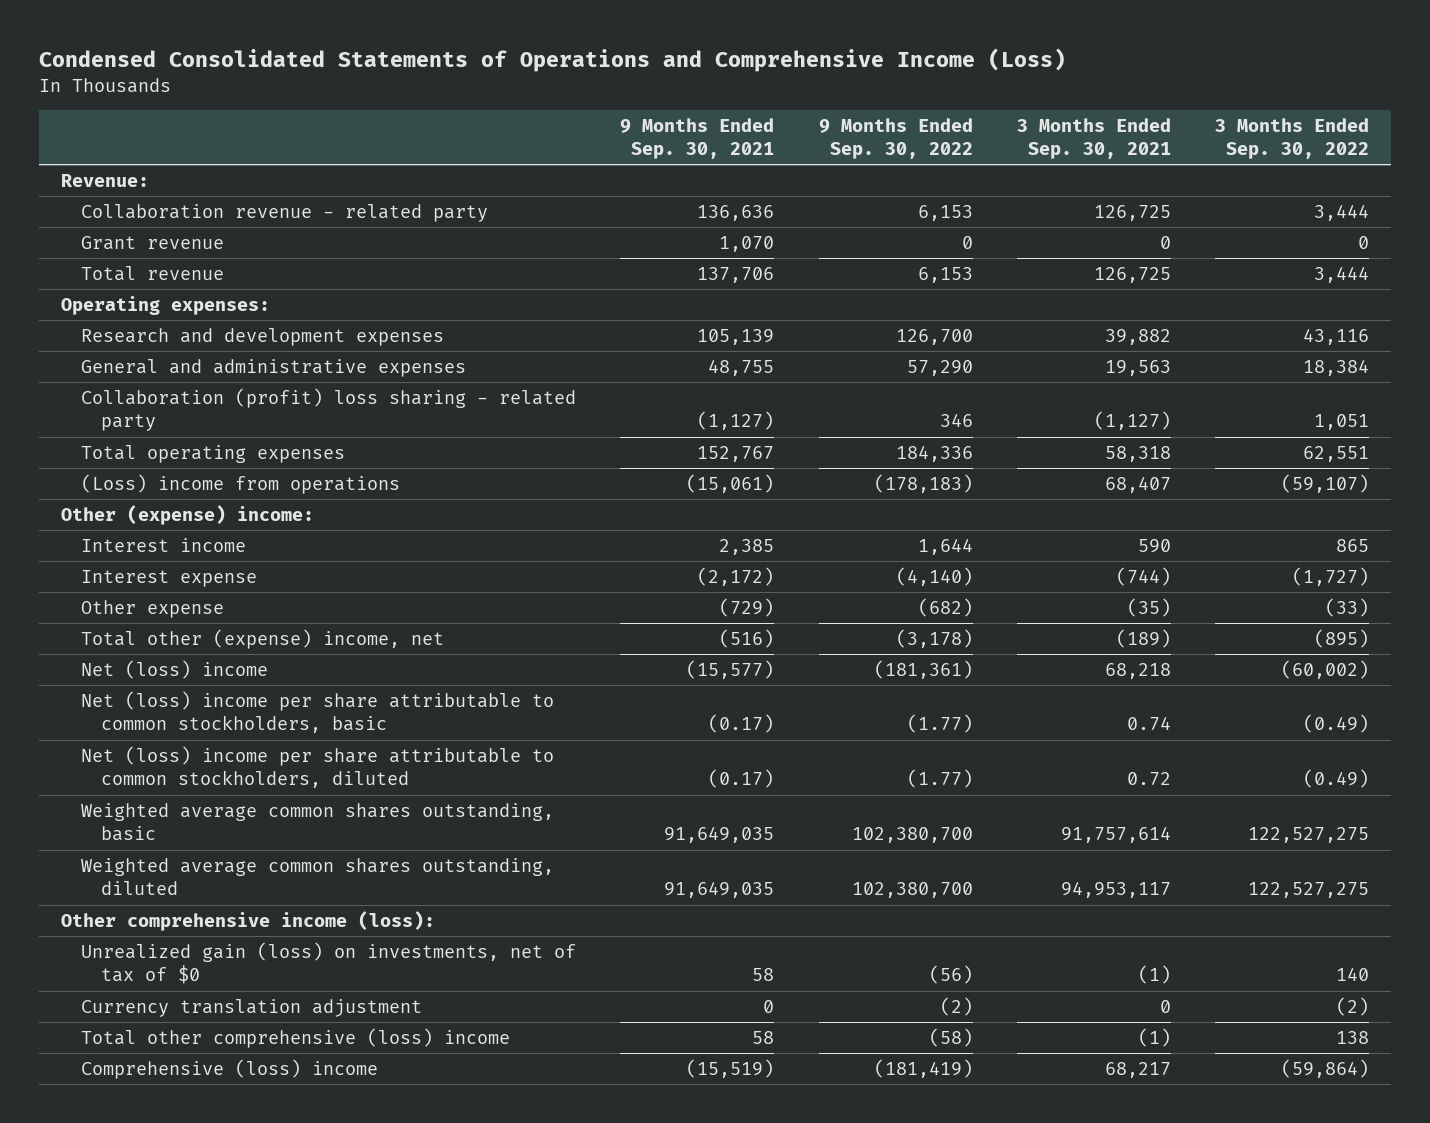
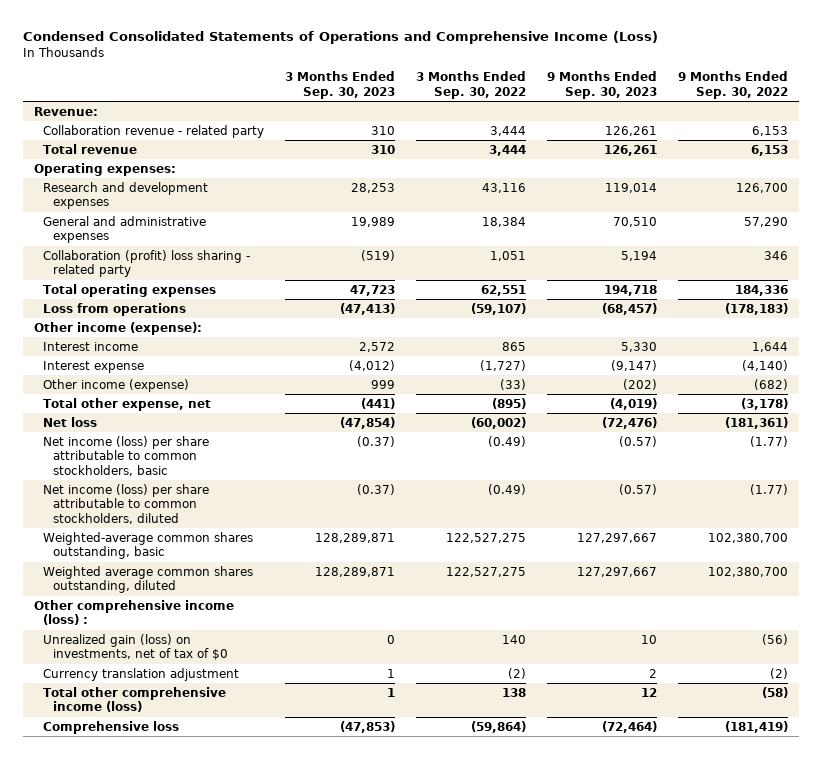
[620,117,775,159] 9 Months Ended Sep. 30, 2021 -> none
[1016,117,1171,159] 3 Months Ended Sep. 30, 2021 -> none
none -> [285,71,396,100] 3 Months Ended Sep. 30, 2023
none -> [547,71,658,100] 9 Months Ended Sep. 30, 2023
[81,236,225,251] Grant revenue -> none
[81,474,401,495] (Loss) income from operations -> [43,302,187,316] Loss from operations
[61,505,315,526] Other (expense) income: -> [33,321,202,335] Other income (expense):
[81,600,225,619] Other expense -> [43,378,190,392] Other income (expense)
[81,629,445,650] Total other (expense) income, net -> [43,397,212,411] Total other expense, net
[81,660,269,680] Net (loss) income -> [43,416,98,427] Net loss
[81,691,555,734] Net (loss) income per share attributable to common stockholders, basic -> [43,435,210,476] Net income (loss) per share attributable to common stockholders, basic
[81,746,555,789] Net (loss) income per share attributable to common stockholders, diluted -> [43,483,210,524] Net income (loss) per share attributable to common stockholders, diluted
[81,803,555,842] Weighted average common shares outstanding, basic -> [43,531,254,560] Weighted-average common shares outstanding, basic
[61,911,436,932] Other comprehensive income (loss): -> [33,599,234,626] Other comprehensive income (loss) :
[81,1028,511,1049] Total other comprehensive (loss) income -> [43,686,227,713] Total other comprehensive income (loss)
[81,1059,379,1080] Comprehensive (loss) income -> [43,720,180,734] Comprehensive loss

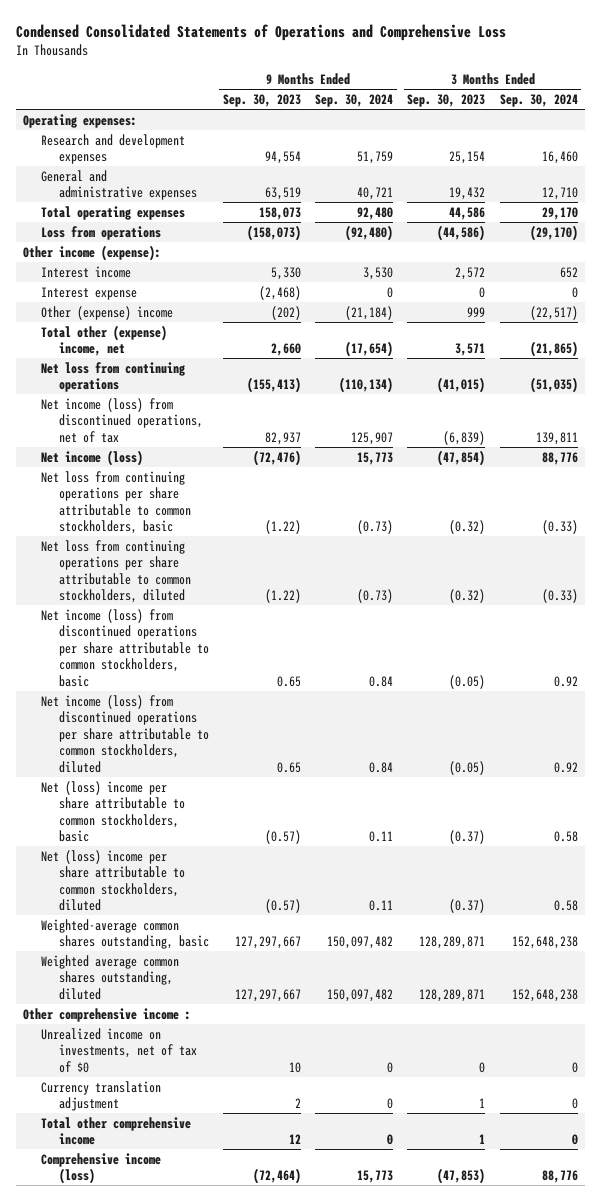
[23,31,659,45] Condensed Consolidated Statements of Operations and Comprehensive Income (Loss) -> [15,23,506,41] Condensed Consolidated Statements of Operations and Comprehensive Loss
[416,71,527,100] 3 Months Ended Sep. 30, 2022 -> none
[678,71,789,100] 9 Months Ended Sep. 30, 2022 -> none
none -> [315,93,394,107] Sep. 30, 2024
none -> [499,93,578,107] Sep. 30, 2024
[33,106,98,116] Revenue: -> none
[43,124,265,138] Collaboration revenue - related party -> none
[43,143,138,154] Total revenue -> none
[43,249,251,278] Collaboration (profit) loss sharing - related party -> none
[351,182,396,193] 28,253 -> [449,151,486,165] 25,154
[605,182,658,193] 119,014 -> [264,151,301,165] 94,554
[351,216,396,227] 19,989 -> [449,187,486,201] 19,432
[613,216,658,227] 70,510 -> [264,187,301,201] 63,519
[350,284,396,296] 47,723 -> [449,206,486,220] 44,586
[604,284,658,296] 194,718 -> [258,206,301,220] 158,073
[340,302,396,315] (47,413) -> [437,224,486,241] (44,586)
[602,302,658,315] (68,457) -> [246,224,301,241] (158,073)
[349,359,396,371] (4,012) -> [479,286,486,298] 0
[611,359,658,371] (9,147) -> [258,285,301,300] (2,468)
[43,378,190,392] Other income (expense) -> [40,305,173,320] Other (expense) income
[43,397,212,411] Total other expense, net -> [40,324,167,357] Total other (expense) income, net
[361,397,396,409] (441) -> [455,343,486,357] 3,571
[610,397,658,410] (4,019) -> [270,343,301,357] 2,660
none -> [40,361,185,393] Net loss from continuing operations
none -> [40,397,203,443] Net income (loss) from discontinued operations, net of tax
[43,416,98,427] Net loss -> [40,449,143,466] Net income (loss)
none -> [40,470,191,535] Net loss from continuing operations per share attributable to common stockholders, basic
none -> [40,539,191,604] Net loss from continuing operations per share attributable to common stockholders, diluted
none -> [40,608,209,687] Net income (loss) from discontinued operations per share attributable to common stockholders, basic
none -> [40,694,209,773] Net income (loss) from discontinued operations per share attributable to common stockholders, diluted
[43,435,210,476] Net income (loss) per share attributable to common stockholders, basic -> [40,780,185,843] Net (loss) income per share attributable to common stockholders, basic
[43,483,210,524] Net income (loss) per share attributable to common stockholders, diluted -> [40,849,185,912] Net (loss) income per share attributable to common stockholders, diluted
[33,599,234,626] Other comprehensive income (loss) : -> [22,1007,191,1022] Other comprehensive income :
[43,633,228,661] Unrealized gain (loss) on investments, net of tax of $0 -> [40,1027,197,1073] Unrealized income on investments, net of tax of $0
[43,686,227,713] Total other comprehensive income (loss) -> [40,1116,191,1146] Total other comprehensive income
[43,720,180,734] Comprehensive loss -> [40,1152,161,1185] Comprehensive income (loss)

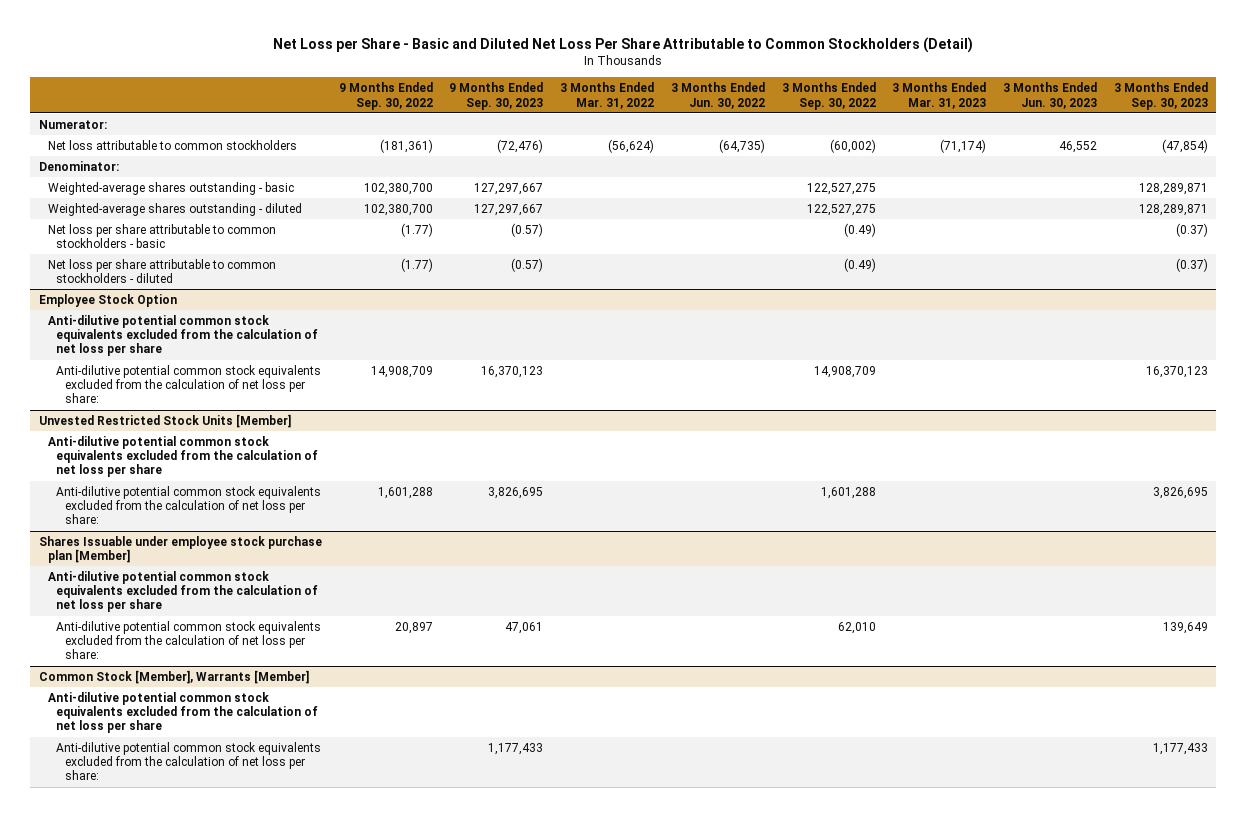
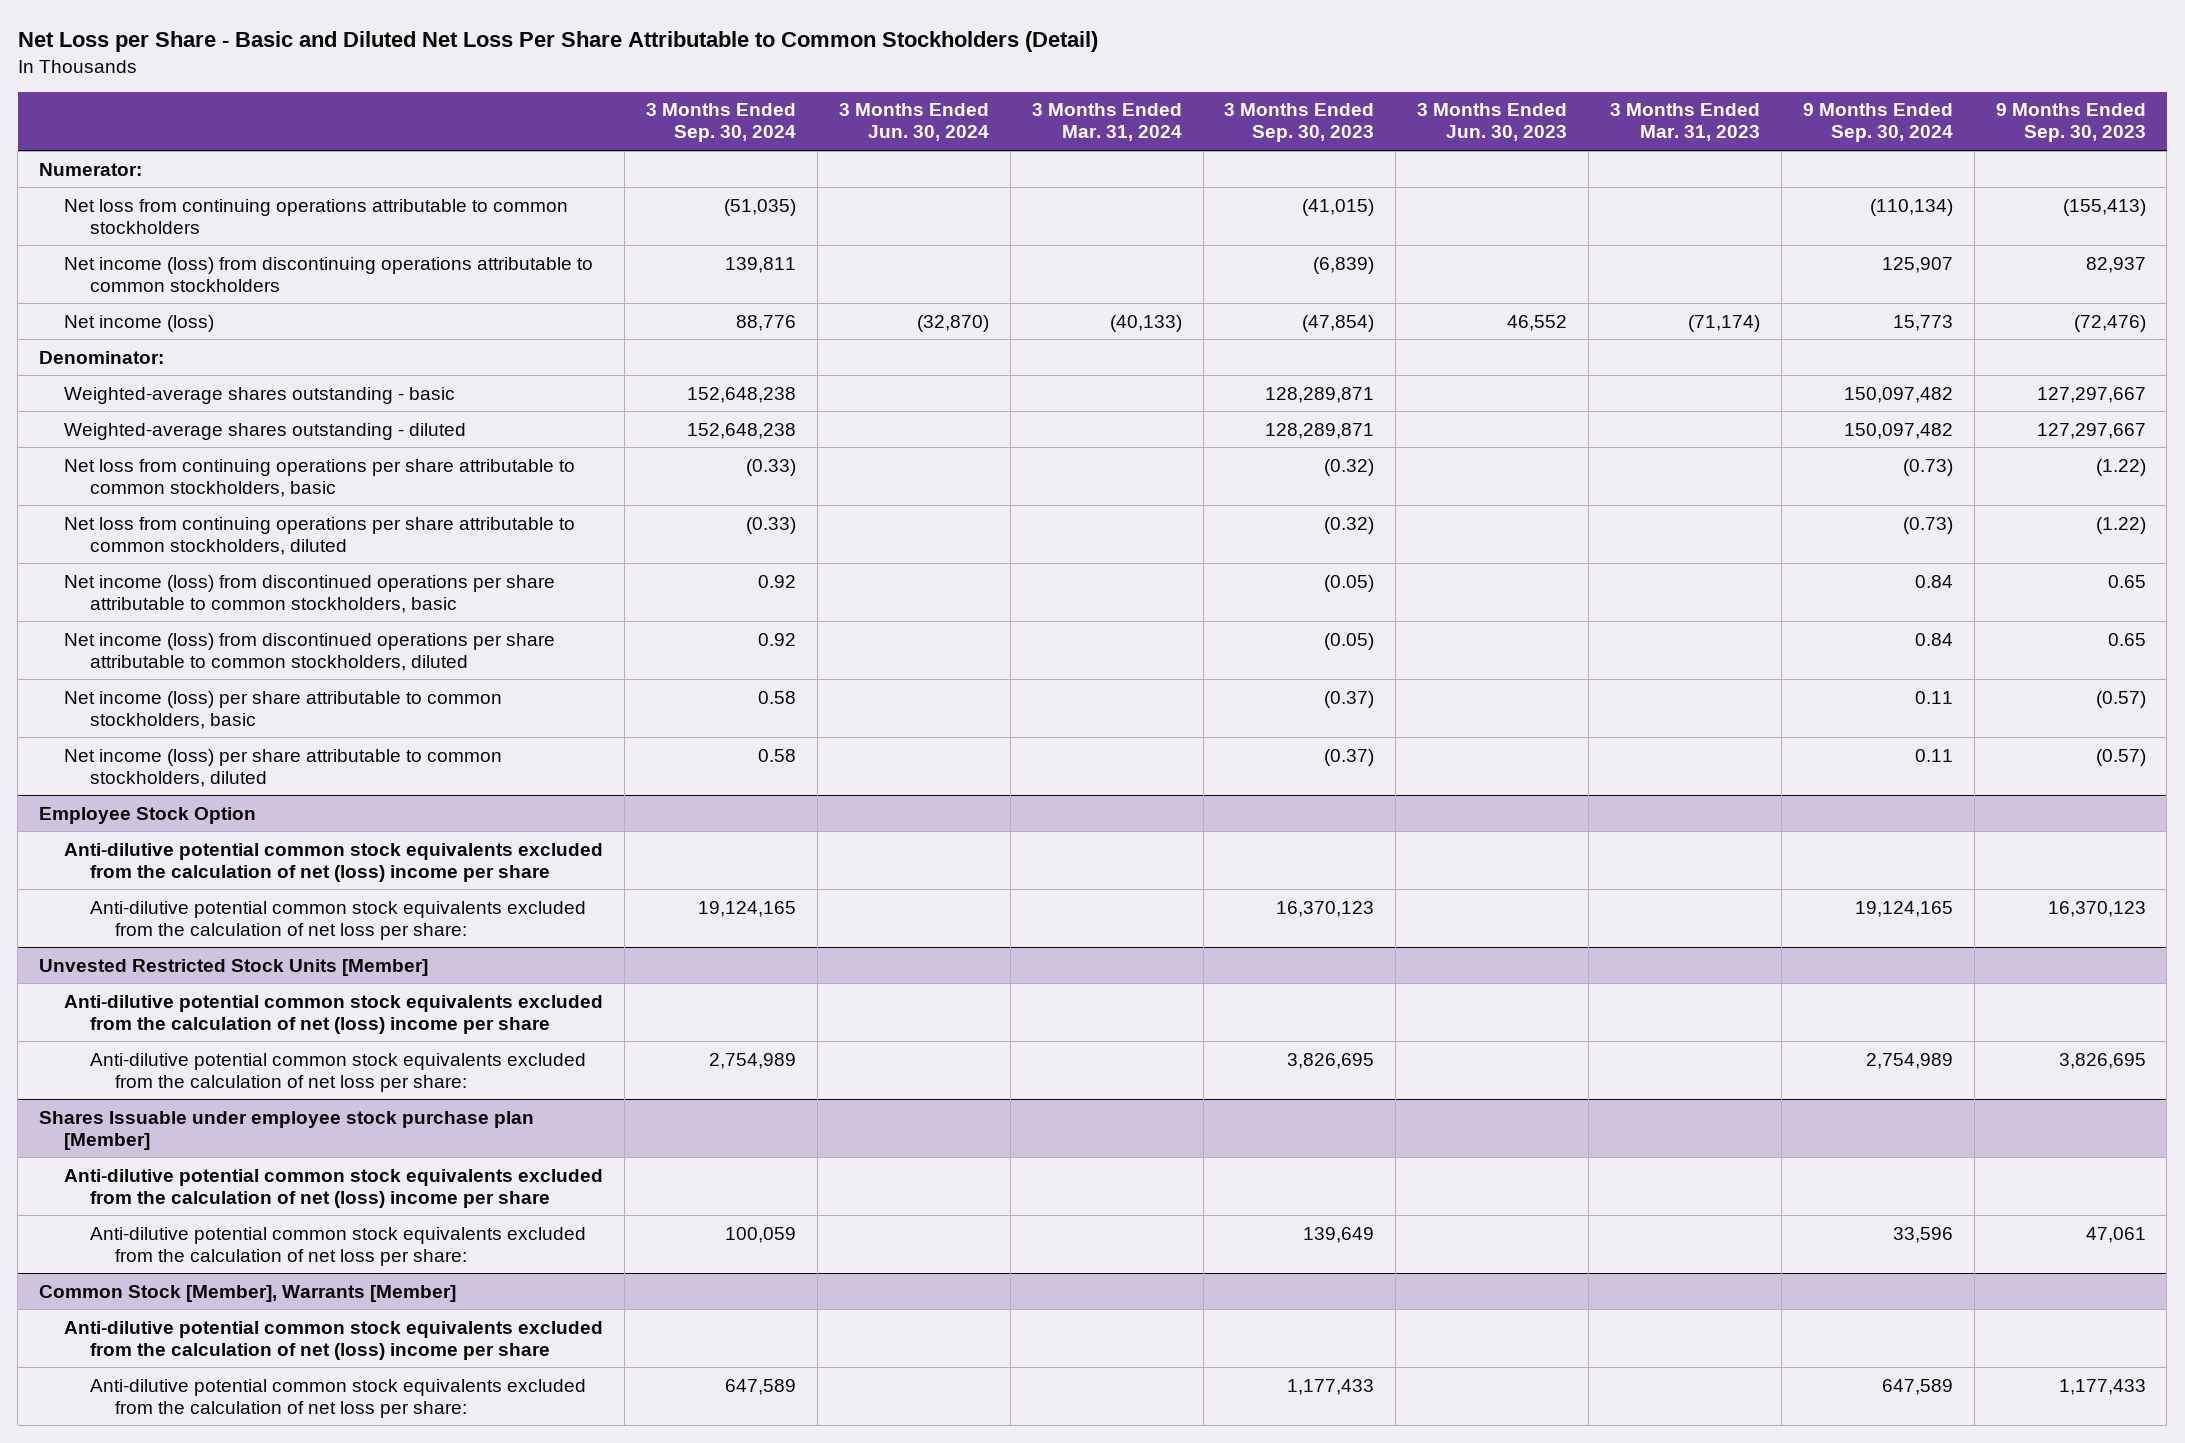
[338,82,433,110] 9 Months Ended Sep. 30, 2022 -> none
[560,82,655,109] 3 Months Ended Mar. 31, 2022 -> none
[670,82,765,109] 3 Months Ended Jun. 30, 2022 -> none
[781,82,876,110] 3 Months Ended Sep. 30, 2022 -> none
none -> [646,103,797,143] 3 Months Ended Sep. 30, 2024
none -> [838,103,989,142] 3 Months Ended Jun. 30, 2024
none -> [1031,103,1182,142] 3 Months Ended Mar. 31, 2024
none -> [1802,103,1953,143] 9 Months Ended Sep. 30, 2024
none -> [64,198,569,234] Net loss from continuing operations attributable to common stockholders
none -> [64,256,594,292] Net income (loss) from discontinuing operations attributable to common stockholders
[47,139,297,150] Net loss attributable to common stockholders -> [64,314,215,332] Net income (loss)
none -> [64,458,576,497] Net loss from continuing operations per share attributable to common stockholders, basic
none -> [64,516,576,555] Net loss from continuing operations per share attributable to common stockholders, diluted
none -> [64,574,556,613] Net income (loss) from discontinued operations per share attributable to common stockholders, basic
none -> [64,632,556,671] Net income (loss) from discontinued operations per share attributable to common stockholders, diluted
[47,223,276,249] Net loss per share attributable to common stockholders - basic -> [64,690,503,729] Net income (loss) per share attributable to common stockholders, basic
[47,258,276,284] Net loss per share attributable to common stockholders - diluted -> [64,748,503,787] Net income (loss) per share attributable to common stockholders, diluted
[47,314,319,357] Anti-dilutive potential common stock equivalents excluded from the calculation of net loss per share -> [64,842,604,882] Anti-dilutive potential common stock equivalents excluded from the calculation of net (loss) income per share
[47,435,319,478] Anti-dilutive potential common stock equivalents excluded from the calculation of net loss per share -> [64,994,604,1034] Anti-dilutive potential common stock equivalents excluded from the calculation of net (loss) income per share
[47,570,319,613] Anti-dilutive potential common stock equivalents excluded from the calculation of net loss per share -> [64,1168,604,1208] Anti-dilutive potential common stock equivalents excluded from the calculation of net (loss) income per share
[47,691,319,734] Anti-dilutive potential common stock equivalents excluded from the calculation of net loss per share -> [64,1320,604,1360] Anti-dilutive potential common stock equivalents excluded from the calculation of net (loss) income per share

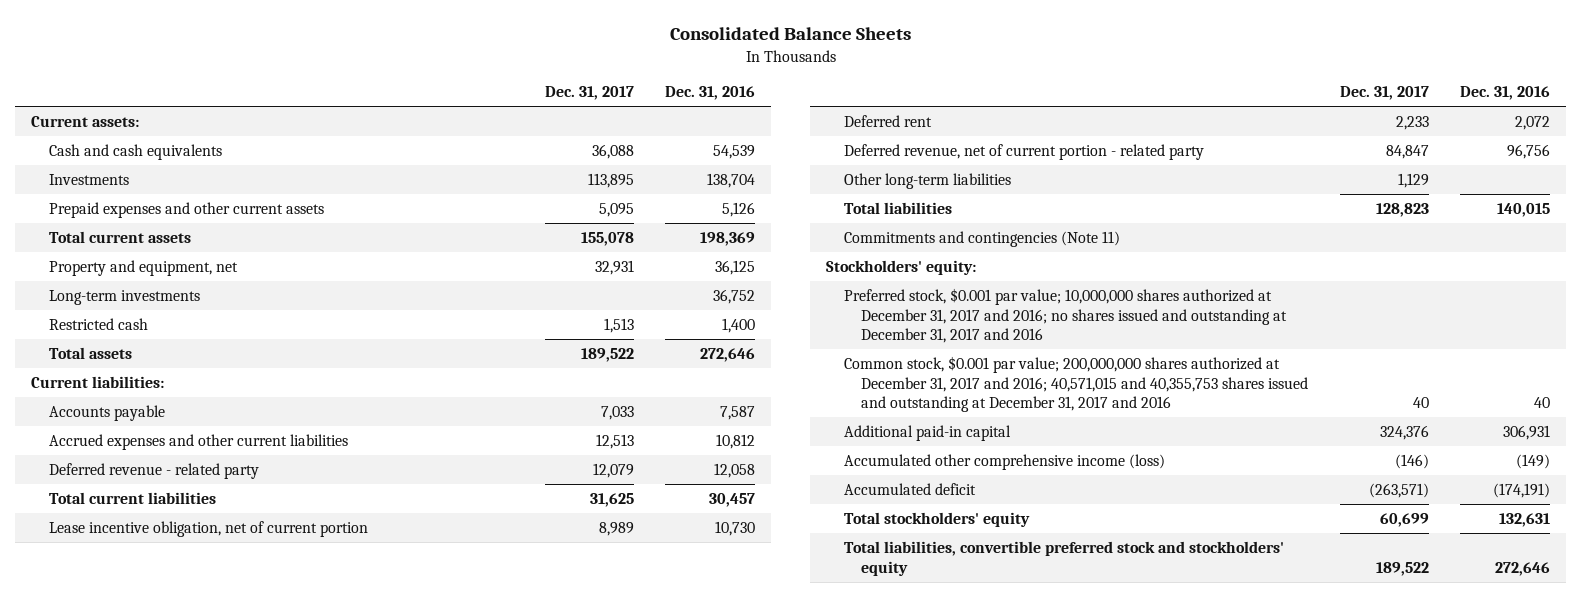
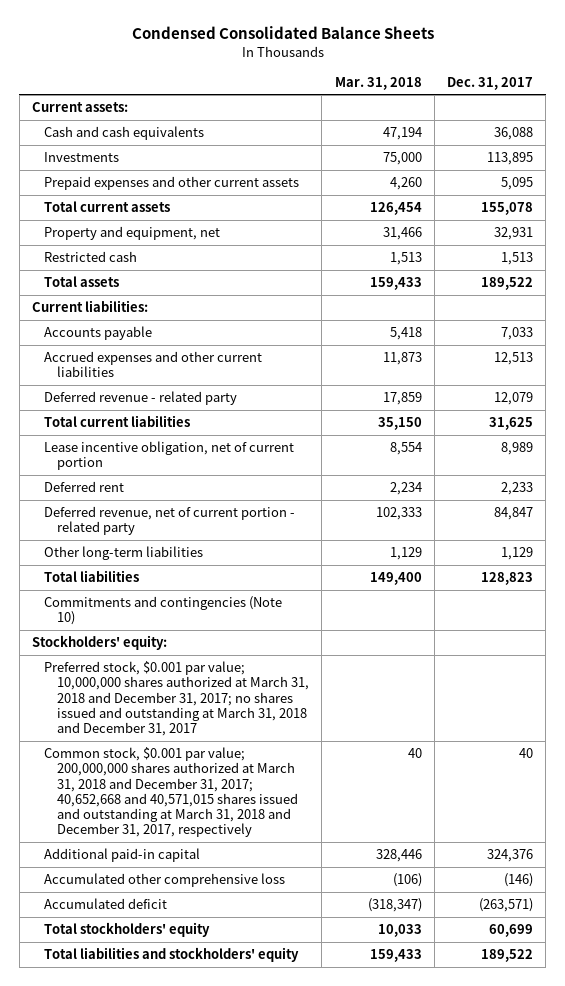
[669,27,911,41] Consolidated Balance Sheets -> [131,26,434,40] Condensed Consolidated Balance Sheets
[665,86,756,101] Dec. 31, 2016 -> none
none -> [334,76,422,90] Mar. 31, 2018
[48,289,200,305] Long-term investments -> none
[843,230,1120,247] Commitments and contingencies (Note 11) -> [44,596,283,626] Commitments and contingencies (Note 10)
[843,287,1288,344] Preferred stock, $0.001 par value; 10,000,000 shares authorized at December 31, 2017 and 2016; no shares issued and outstanding at December 31, 2017 and 2016 -> [44,661,309,736] Preferred stock, $0.001 par value; 10,000,000 shares authorized at March 31, 2018 and December 31, 2017; no shares issued and outstanding at March 31, 2018 and December 31, 2017
[843,355,1309,413] Common stock, $0.001 par value; 200,000,000 shares authorized at December 31, 2017 and 2016; 40,571,015 and 40,355,753 shares issued and outstanding at December 31, 2017 and 2016 -> [44,747,298,838] Common stock, $0.001 par value; 200,000,000 shares authorized at March 31, 2018 and December 31, 2017; 40,652,668 and 40,571,015 shares issued and outstanding at March 31, 2018 and December 31, 2017, respectively
[843,453,1165,470] Accumulated other comprehensive income (loss) -> [44,873,286,888] Accumulated other comprehensive loss
[843,540,1284,576] Total liabilities, convertible preferred stock and stockholders' equity -> [44,947,300,963] Total liabilities and stockholders' equity

